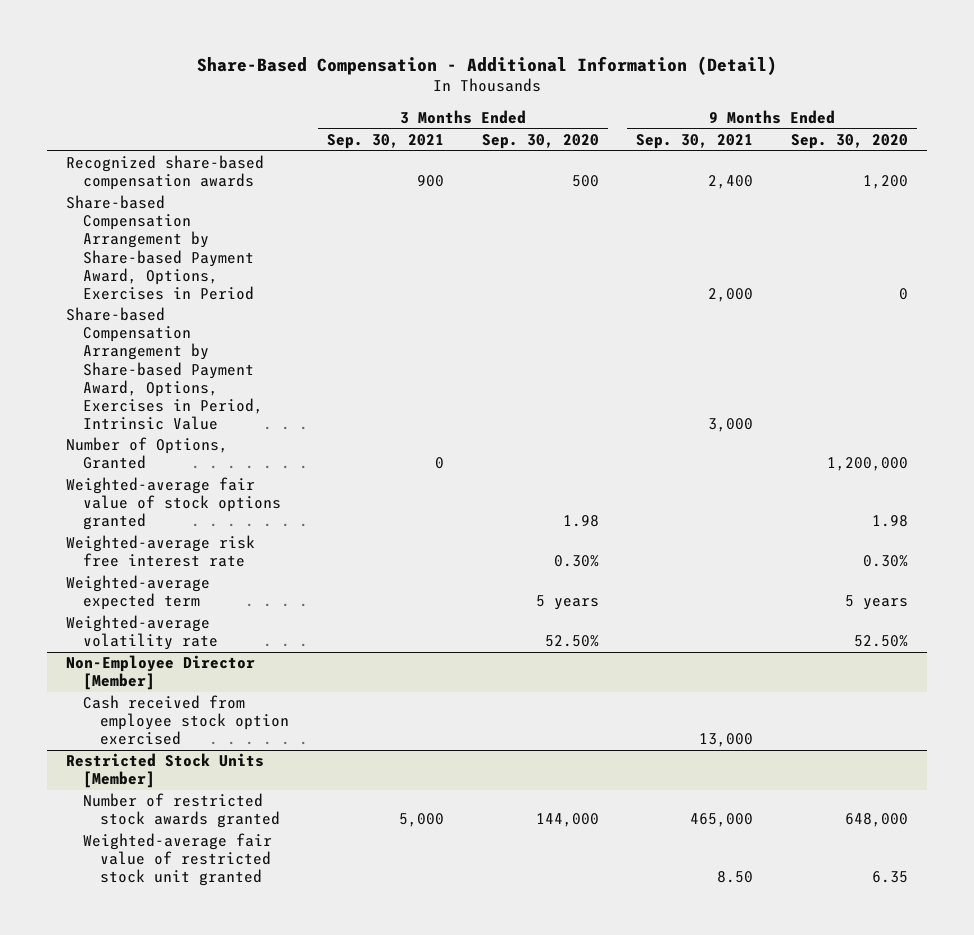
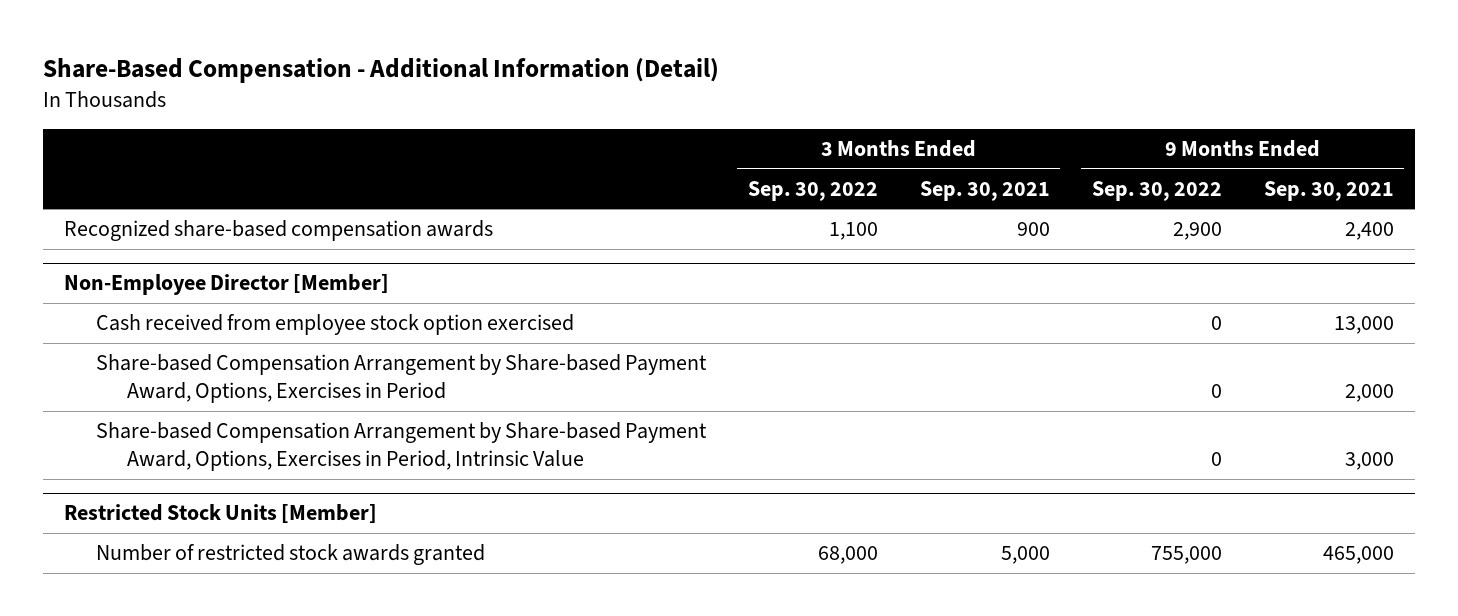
[481,134,599,150] Sep. 30, 2020 -> none
[791,134,909,150] Sep. 30, 2020 -> none
none -> [747,180,878,201] Sep. 30, 2022
none -> [1091,180,1222,201] Sep. 30, 2022
[65,195,255,300] Share-based Compensation Arrangement by Share-based Payment Award, Options, Exercises in Period -> none
[65,307,264,430] Share-based Compensation Arrangement by Share-based Payment Award, Options, Exercises in Period, Intrinsic Value -> none
[65,437,228,470] Number of Options, Granted -> none
[65,477,282,531] Weighted-average fair value of stock options granted -> none
[65,535,255,568] Weighted-average risk free interest rate -> none
[65,575,210,611] Weighted-average expected term -> none
[65,615,219,651] Weighted-average volatility rate -> none
none -> [95,354,707,404] Share-based Compensation Arrangement by Share-based Payment Award, Options, Exercises in Period
none -> [95,422,707,472] Share-based Compensation Arrangement by Share-based Payment Award, Options, Exercises in Period, Intrinsic Value
[83,833,273,887] Weighted-average fair value of restricted stock unit granted -> none

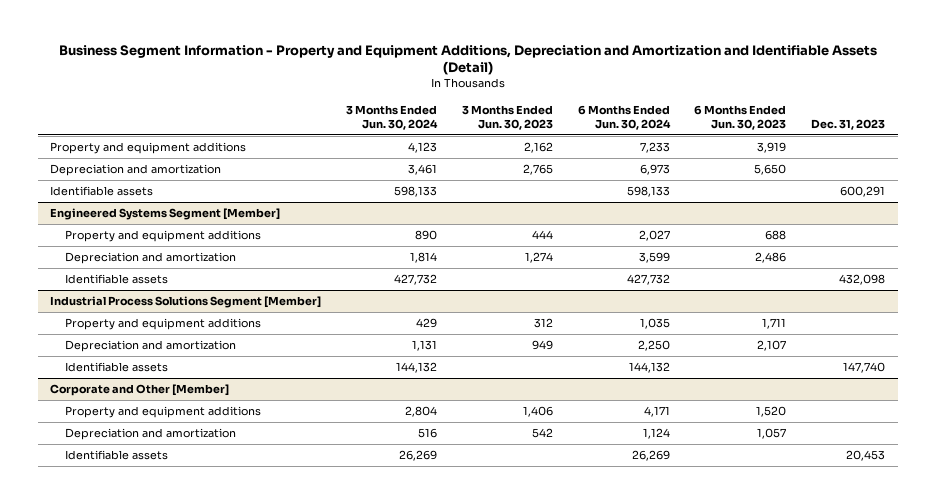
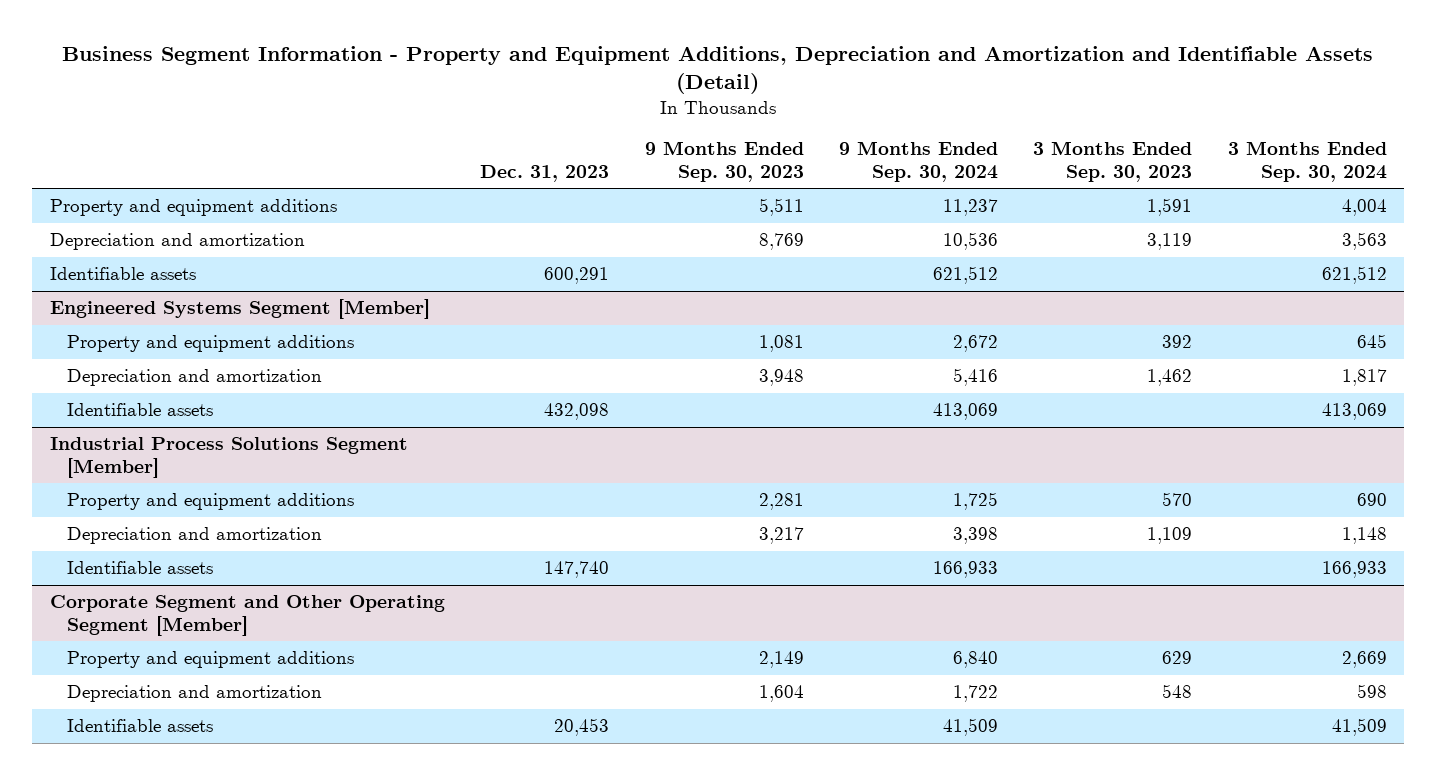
[346,104,439,130] 3 Months Ended Jun. 30, 2024 -> none
[461,104,553,130] 3 Months Ended Jun. 30, 2023 -> none
[577,104,671,130] 6 Months Ended Jun. 30, 2024 -> none
[694,104,787,130] 6 Months Ended Jun. 30, 2023 -> none
none -> [644,141,804,182] 9 Months Ended Sep. 30, 2023
none -> [838,141,998,182] 9 Months Ended Sep. 30, 2024
none -> [1033,141,1193,182] 3 Months Ended Sep. 30, 2023
none -> [1227,141,1387,182] 3 Months Ended Sep. 30, 2024
[50,384,230,397] Corporate and Other [Member] -> [49,595,445,636] Corporate Segment and Other Operating Segment [Member]

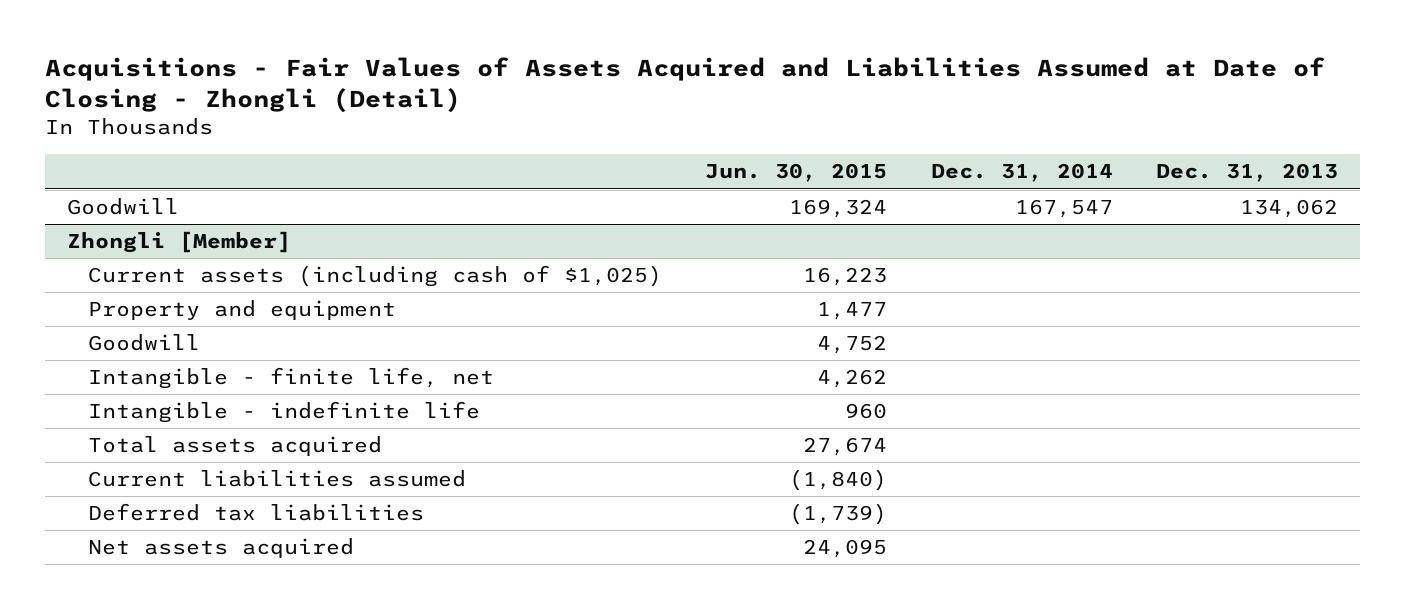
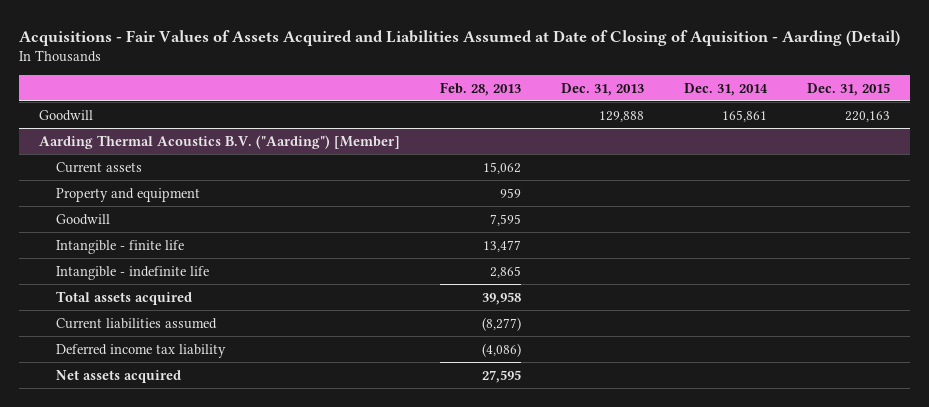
[44,57,1325,114] Acquisitions - Fair Values of Assets Acquired and Liabilities Assumed at Date of Closing - Zhongli (Detail) -> [19,29,901,46] Acquisitions - Fair Values of Assets Acquired and Liabilities Assumed at Date of Closing of Aquisition - Aarding (Detail)
[705,163,888,183] Jun. 30, 2015 -> none
none -> [440,81,522,96] Feb. 28, 2013
none -> [806,82,890,96] Dec. 31, 2015
[66,231,291,254] Zhongli [Member] -> none
[88,265,663,288] Current assets (including cash of $1,025) -> none
[88,300,397,321] Property and equipment -> none
[88,334,201,352] Goodwill -> none
[88,367,495,390] Intangible - finite life, net -> none
[88,401,481,424] Intangible - indefinite life -> none
[88,436,383,457] Total assets acquired -> none
[88,470,467,488] Current liabilities assumed -> none
[88,503,425,522] Deferred tax liabilities -> none
[88,538,355,559] Net assets acquired -> none
[1014,199,1113,219] 167,547 -> [721,109,767,122] 165,861
[1239,199,1338,219] 134,062 -> [599,110,645,122] 129,888
none -> [39,134,401,149] Aarding Thermal Acoustics B.V. ("Aarding") [Member]
none -> [55,161,142,173] Current assets
none -> [55,187,200,202] Property and equipment
none -> [55,213,110,225] Goodwill
none -> [55,239,184,254] Intangible - finite life
none -> [55,265,209,280] Intangible - indefinite life
none -> [55,290,192,305] Total assets acquired
none -> [55,317,217,329] Current liabilities assumed
none -> [55,343,226,358] Deferred income tax liability
none -> [55,369,181,383] Net assets acquired

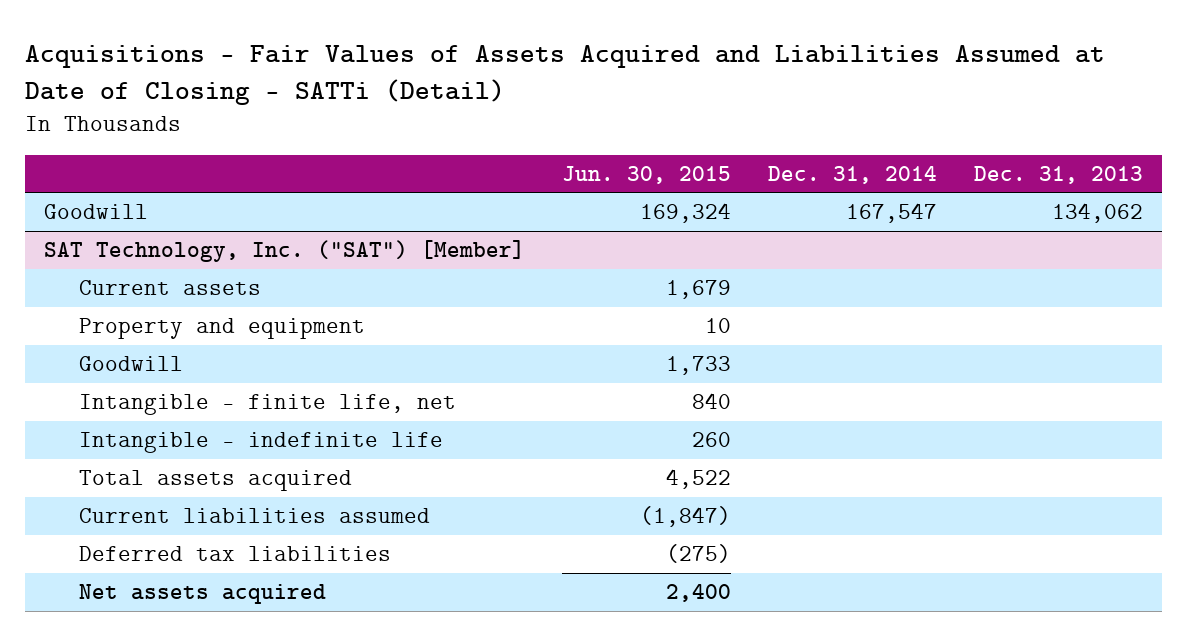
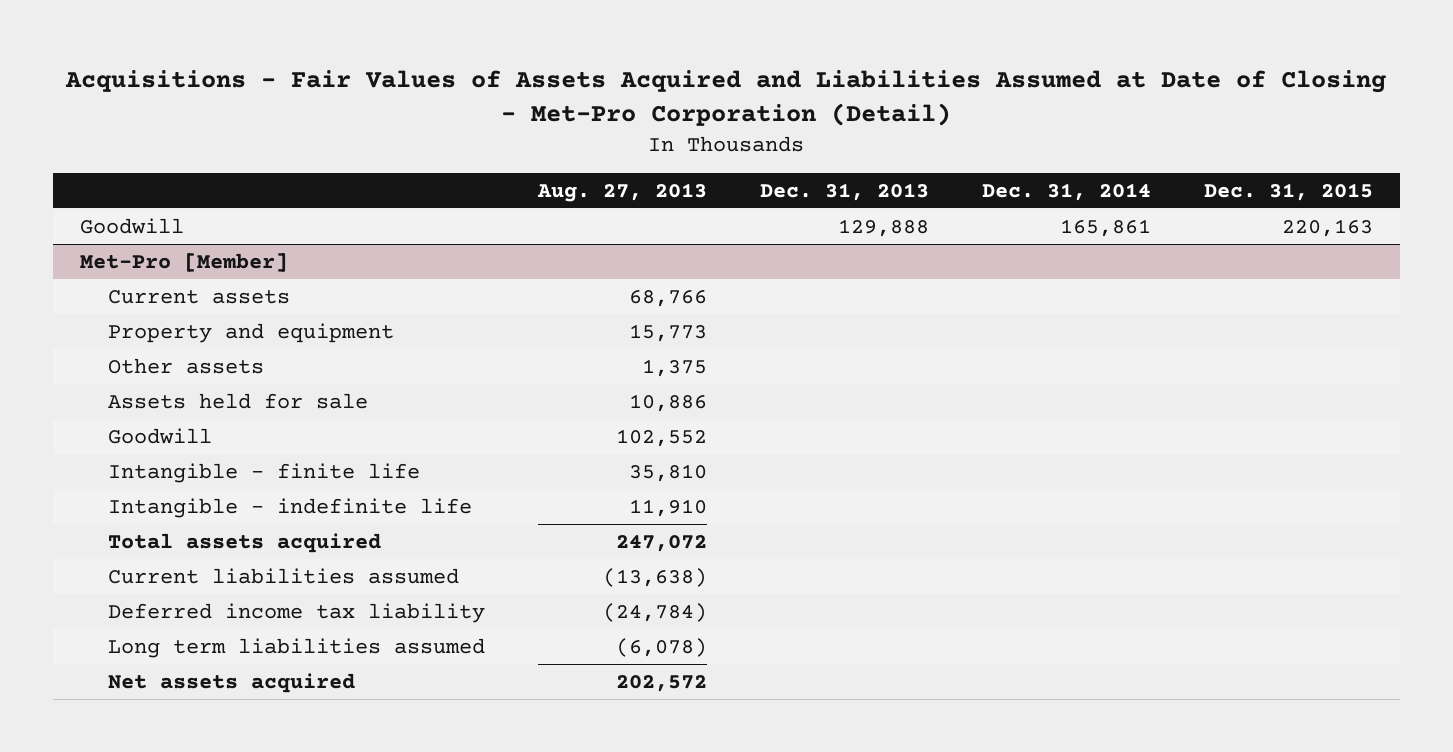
[25,45,1106,105] Acquisitions - Fair Values of Assets Acquired and Liabilities Assumed at Date of Closing - SATTi (Detail) -> [65,70,1387,127] Acquisitions - Fair Values of Assets Acquired and Liabilities Assumed at Date of Closing - Met-Pro Corporation (Detail)
[561,165,731,184] Jun. 30, 2015 -> none
none -> [536,182,707,202] Aug. 27, 2013
none -> [1204,182,1374,201] Dec. 31, 2015
[43,240,525,263] SAT Technology, Inc. ("SAT") [Member] -> none
[79,280,262,296] Current assets -> none
[79,318,366,340] Property and equipment -> none
[79,356,184,372] Goodwill -> none
[79,394,457,416] Intangible - finite life, net -> none
[79,432,444,454] Intangible - indefinite life -> none
[79,470,353,492] Total assets acquired -> none
[79,508,431,524] Current liabilities assumed -> none
[79,546,392,562] Deferred tax liabilities -> none
[79,584,327,605] Net assets acquired -> none
[845,203,937,224] 167,547 -> [1060,218,1152,237] 165,861
[1052,203,1144,224] 134,062 -> [838,218,930,237] 129,888
none -> [79,252,288,272] Met-Pro [Member]
none -> [107,289,290,304] Current assets
none -> [107,322,394,343] Property and equipment
none -> [107,357,264,374] Other assets
none -> [107,392,368,409] Assets held for sale
none -> [107,427,212,444] Goodwill
none -> [107,462,420,483] Intangible - finite life
none -> [107,497,472,518] Intangible - indefinite life
none -> [107,532,381,553] Total assets acquired
none -> [107,567,459,584] Current liabilities assumed
none -> [107,602,485,623] Deferred income tax liability
none -> [107,637,485,658] Long term liabilities assumed
none -> [107,672,355,693] Net assets acquired

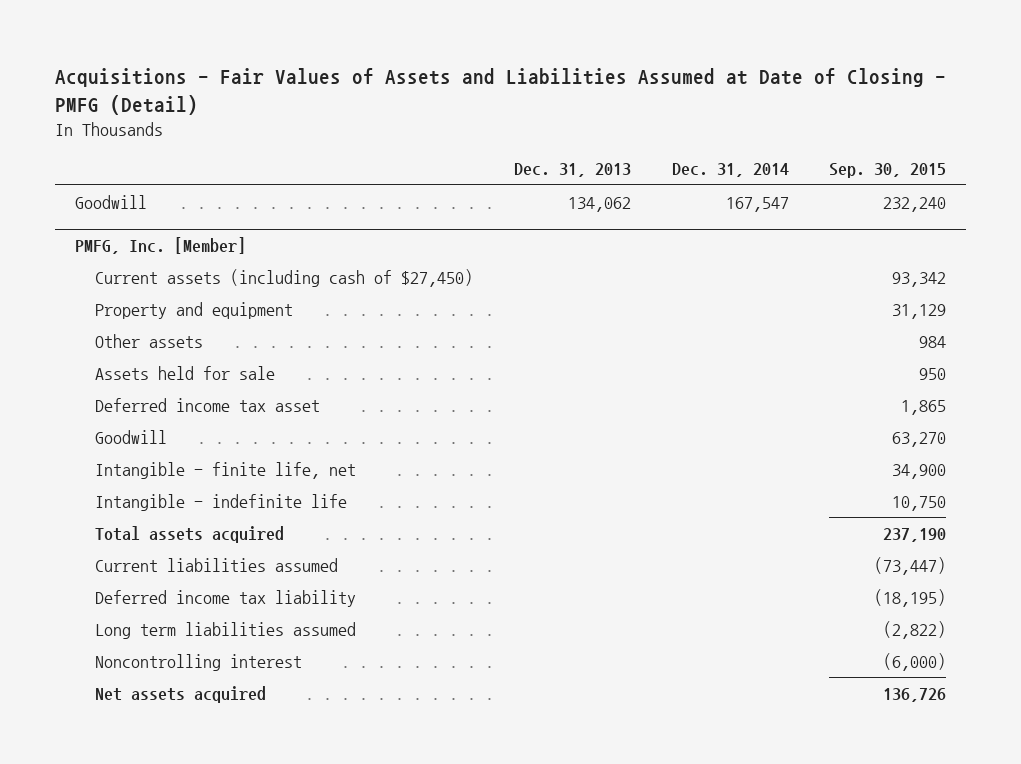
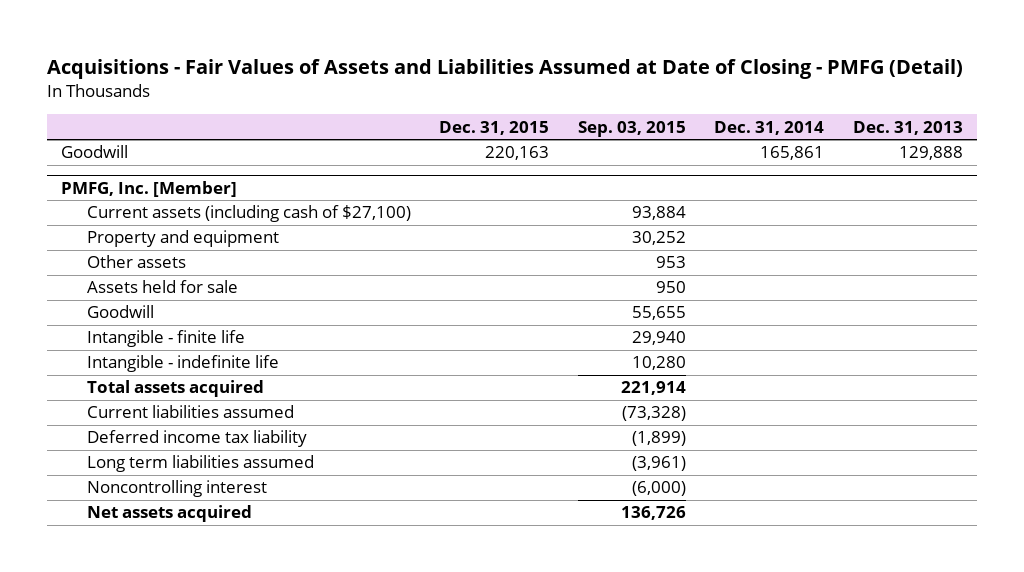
[829,163,947,179] Sep. 30, 2015 -> none
none -> [439,120,550,135] Dec. 31, 2015
none -> [577,120,686,137] Sep. 03, 2015
[567,196,631,212] 134,062 -> [898,146,963,161] 129,888
[725,196,789,212] 167,547 -> [760,146,825,161] 165,861
[95,268,474,287] Current assets (including cash of $27,450) -> [86,205,411,223] Current assets (including cash of $27,100)
[95,397,321,412] Deferred income tax asset -> none
[95,461,357,479] Intangible - finite life, net -> [86,330,245,348] Intangible - finite life

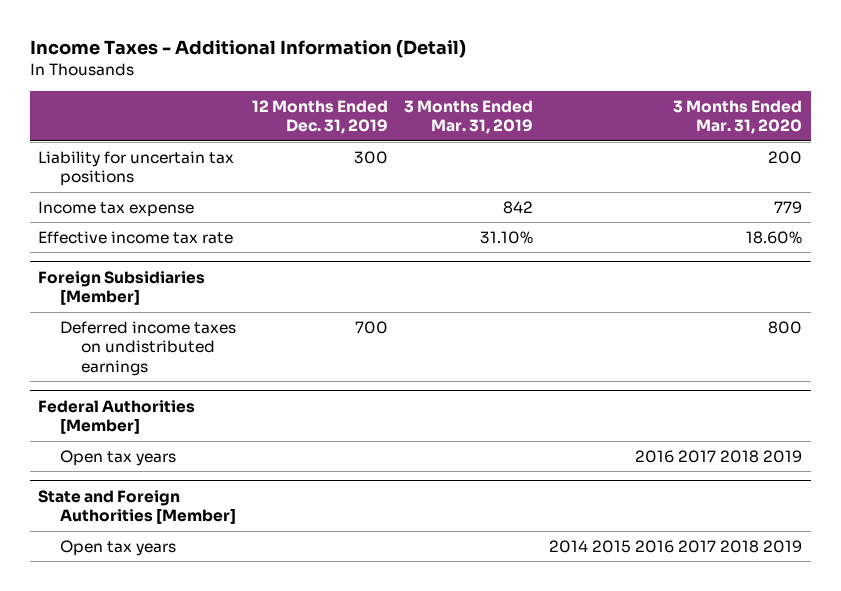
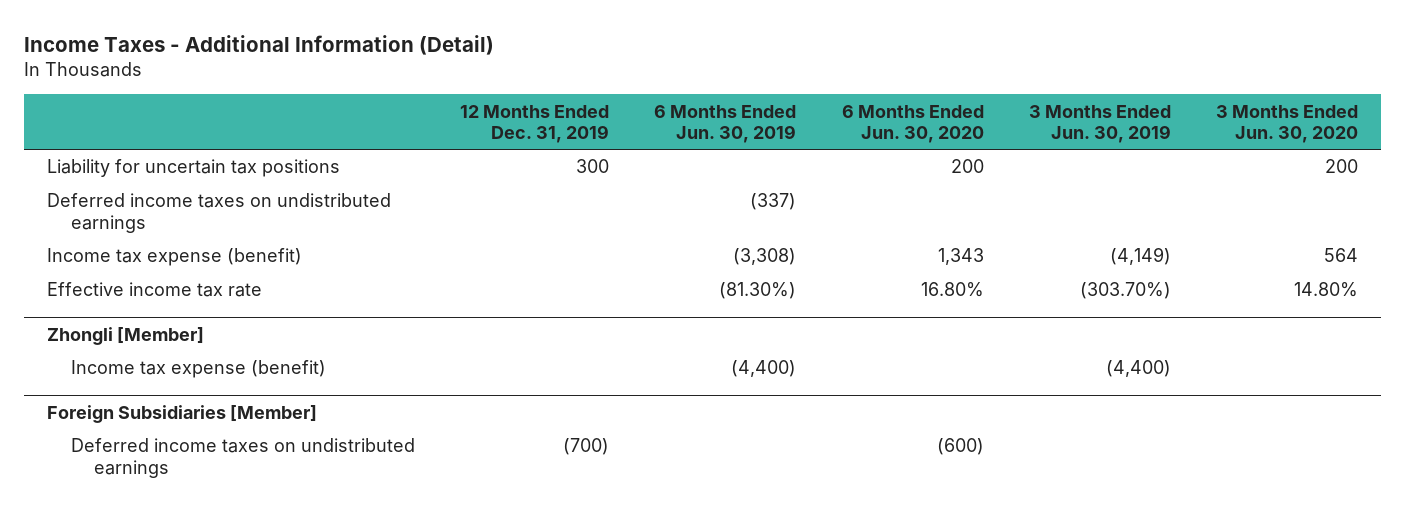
[404,99,534,135] 3 Months Ended Mar. 31, 2019 -> none
[673,99,803,135] 3 Months Ended Mar. 31, 2020 -> none
none -> [654,104,797,144] 6 Months Ended Jun. 30, 2019
none -> [841,104,984,144] 6 Months Ended Jun. 30, 2020
none -> [1029,104,1172,144] 3 Months Ended Jun. 30, 2019
none -> [1216,104,1359,144] 3 Months Ended Jun. 30, 2020
none -> [46,193,391,233] Deferred income taxes on undistributed earnings
[38,200,195,217] Income tax expense -> [46,248,302,267] Income tax expense (benefit)
none -> [46,327,204,346] Zhongli [Member]
none -> [70,360,326,379] Income tax expense (benefit)
[38,399,196,435] Federal Authorities [Member] -> none
[59,449,176,466] Open tax years -> none
[38,489,236,525] State and Foreign Authorities [Member] -> none
[59,539,176,556] Open tax years -> none
[354,320,388,334] 700 -> [562,438,609,456] (700)

